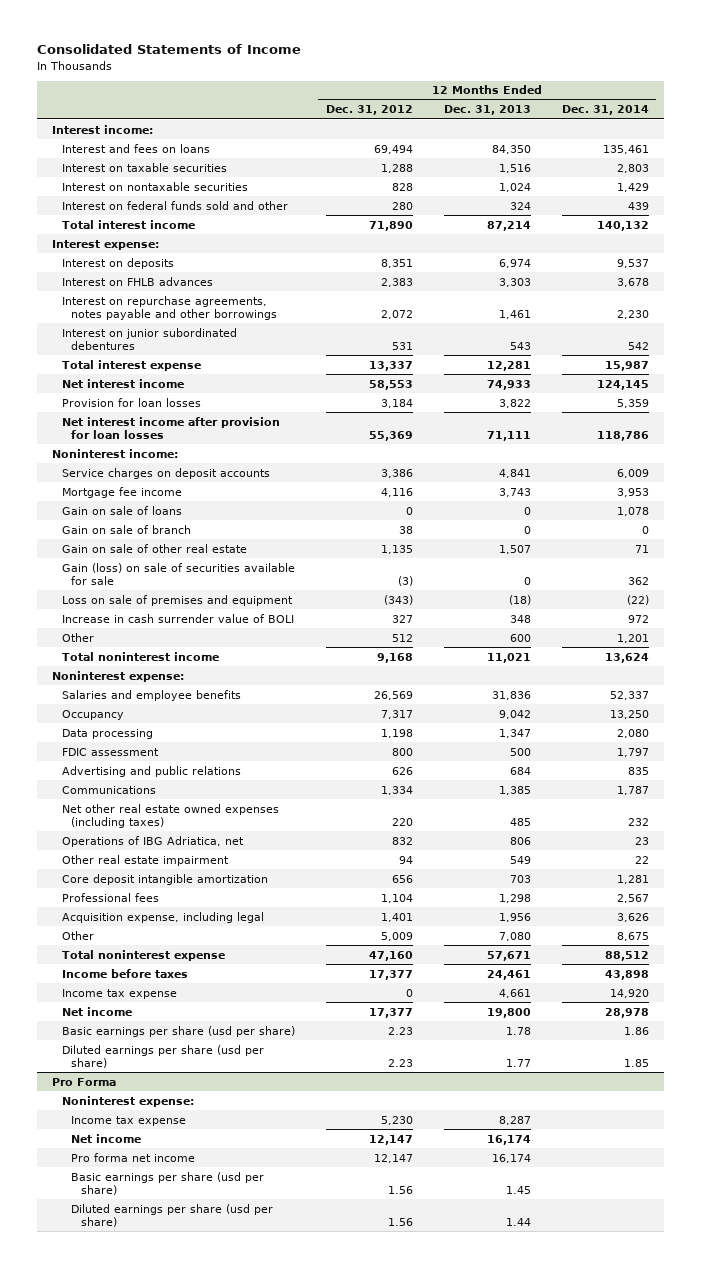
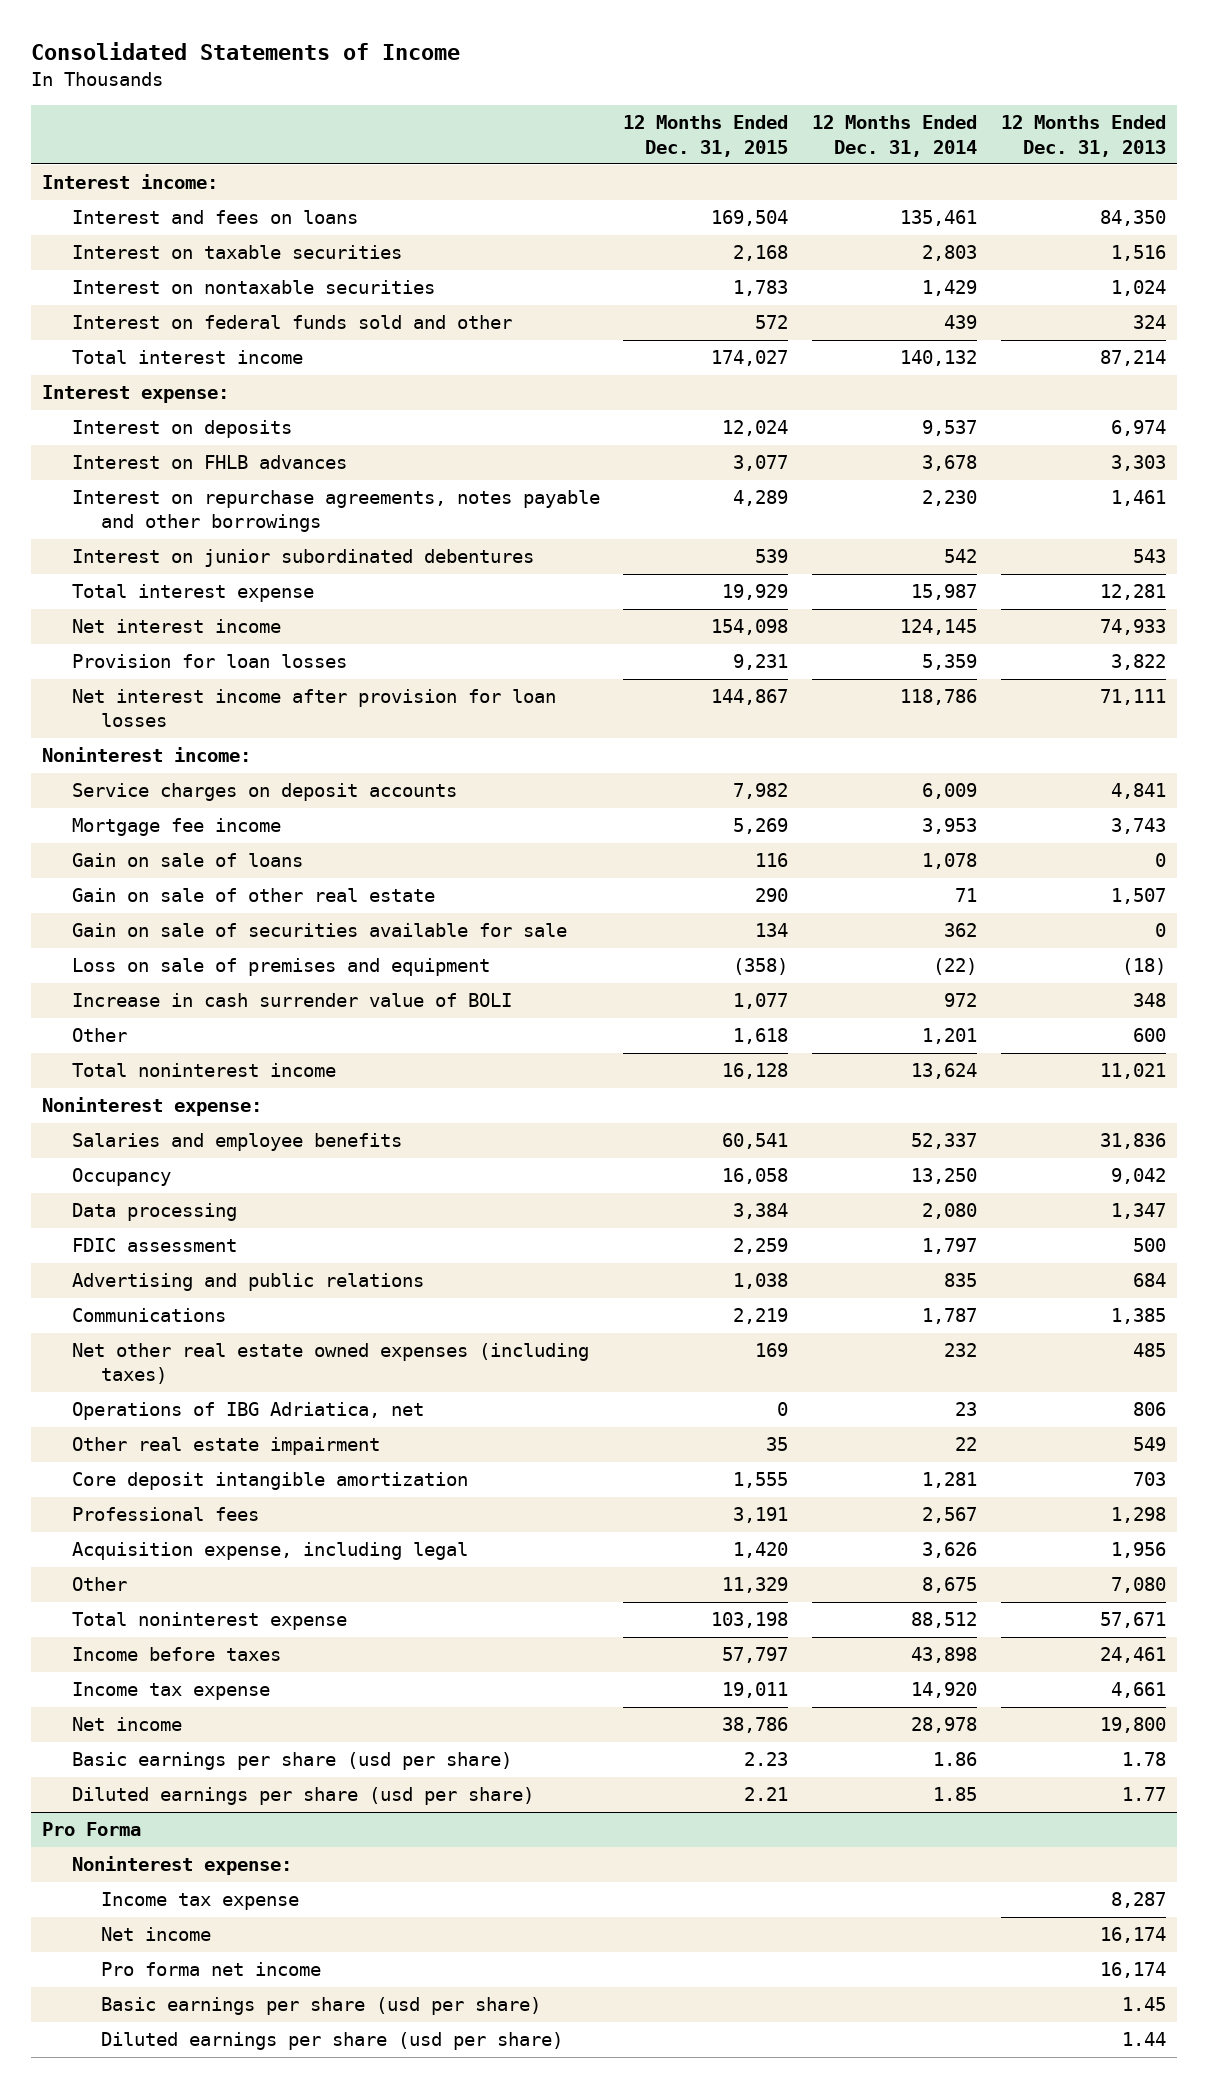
[325,105,413,116] Dec. 31, 2012 -> none
none -> [623,115,789,157] 12 Months Ended Dec. 31, 2015
[61,524,191,534] Gain on sale of branch -> none
[61,562,295,586] Gain (loss) on sale of securities available for sale -> [71,923,567,938] Gain on sale of securities available for sale

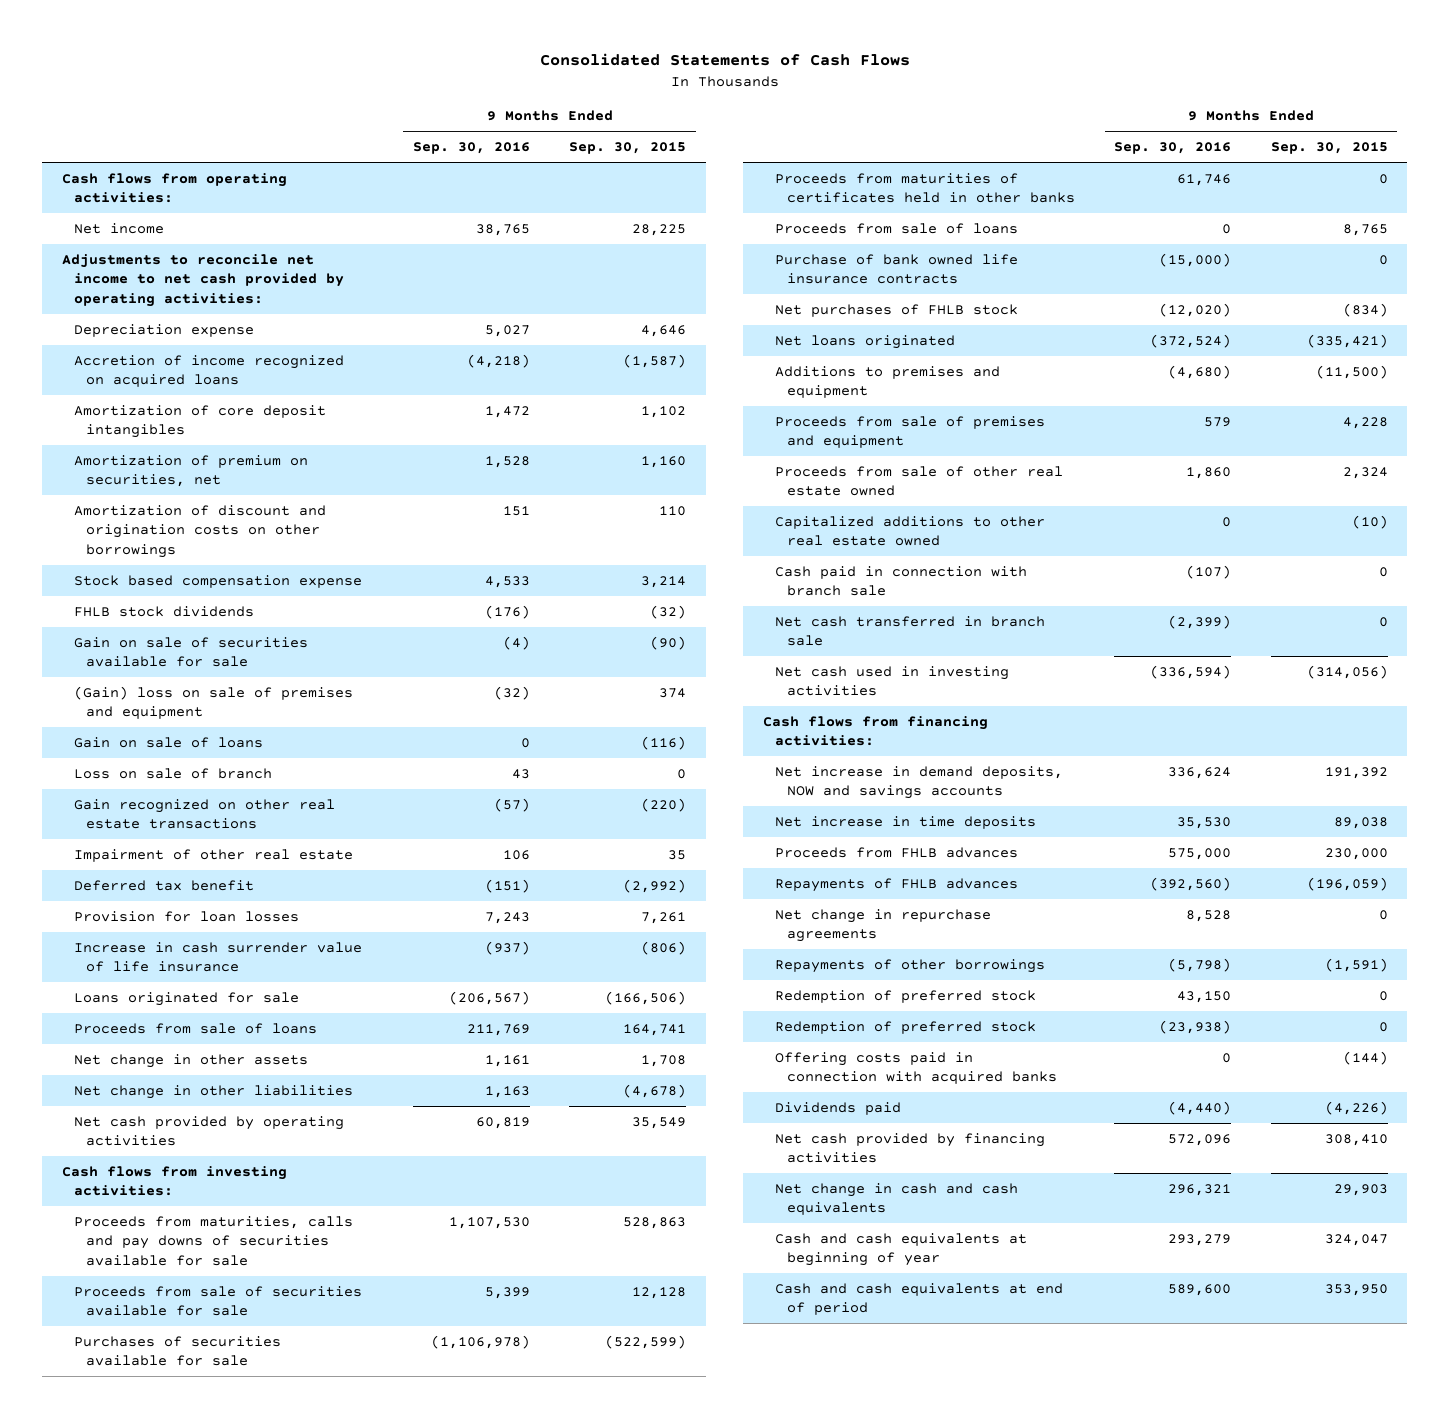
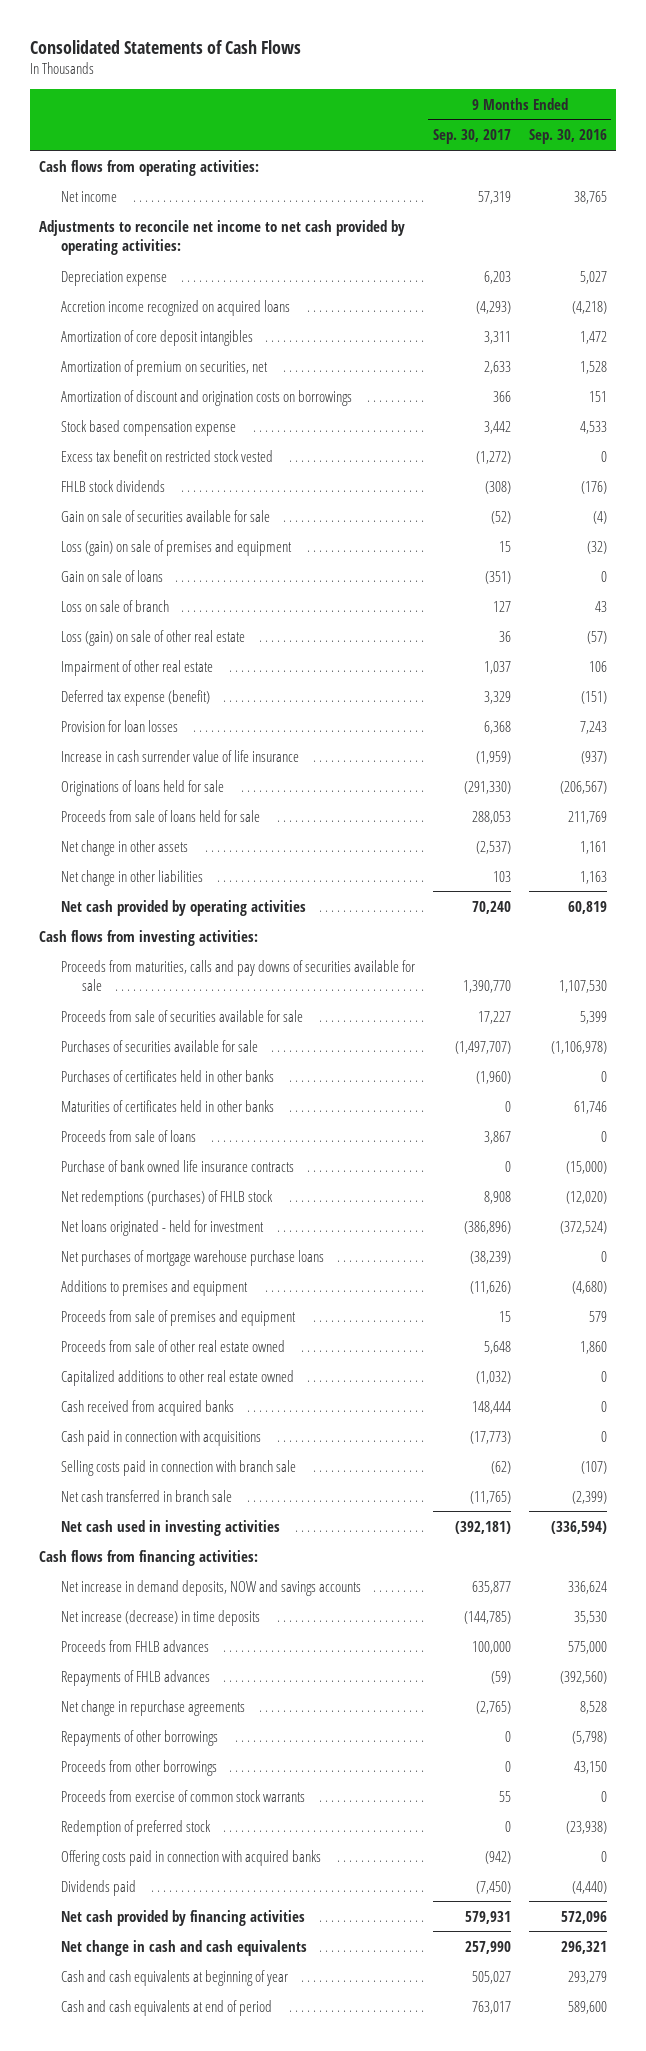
[569,142,687,155] Sep. 30, 2015 -> none
none -> [432,129,511,145] Sep. 30, 2017
[73,354,344,388] Accretion of income recognized on acquired loans -> [60,299,290,316] Accretion income recognized on acquired loans
[73,504,326,558] Amortization of discount and origination costs on other borrowings -> [60,389,352,406] Amortization of discount and origination costs on borrowings
none -> [60,449,273,462] Excess tax benefit on restricted stock vested
[73,685,353,720] (Gain) loss on sale of premises and equipment -> [60,539,292,556] Loss (gain) on sale of premises and equipment
[73,798,335,830] Gain recognized on other real estate transactions -> [60,629,245,646] Loss (gain) on sale of other real estate
[73,879,254,891] Deferred tax benefit -> [60,689,210,706] Deferred tax expense (benefit)
[73,991,299,1006] Loans originated for sale -> [60,779,224,796] Originations of loans held for sale
[73,1022,317,1034] Proceeds from sale of loans -> [60,809,260,822] Proceeds from sale of loans held for sale
none -> [60,1069,274,1082] Purchases of certificates held in other banks
[775,172,1076,204] Proceeds from maturities of certificates held in other banks -> [60,1099,274,1112] Maturities of certificates held in other banks
[775,303,1019,317] Net purchases of FHLB stock -> [60,1189,273,1206] Net redemptions (purchases) of FHLB stock
[775,334,956,349] Net loans originated -> [60,1219,264,1236] Net loans originated - held for investment
none -> [60,1249,324,1266] Net purchases of mortgage warehouse purchase loans
none -> [60,1399,234,1416] Cash received from acquired banks
none -> [60,1429,261,1446] Cash paid in connection with acquisitions
[775,565,1028,597] Cash paid in connection with branch sale -> [60,1459,296,1476] Selling costs paid in connection with branch sale
[775,815,1037,829] Net increase in time deposits -> [60,1609,260,1626] Net increase (decrease) in time deposits
[775,989,1037,1003] Redemption of preferred stock -> [60,1759,217,1776] Proceeds from other borrowings
none -> [60,1789,305,1802] Proceeds from exercise of common stock warrants

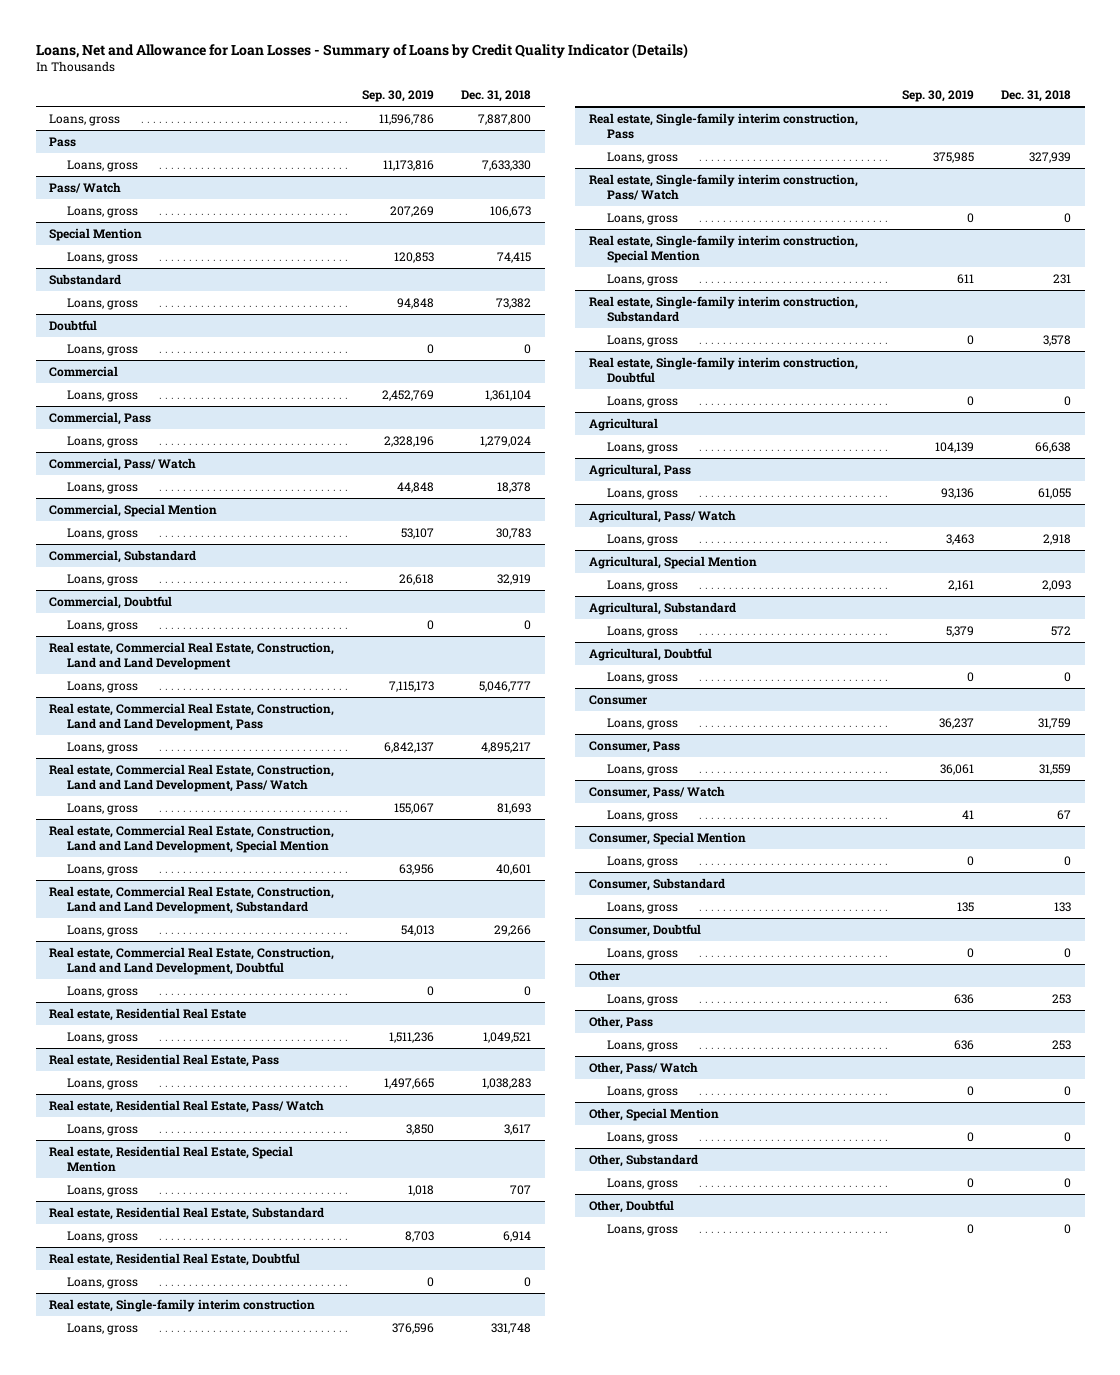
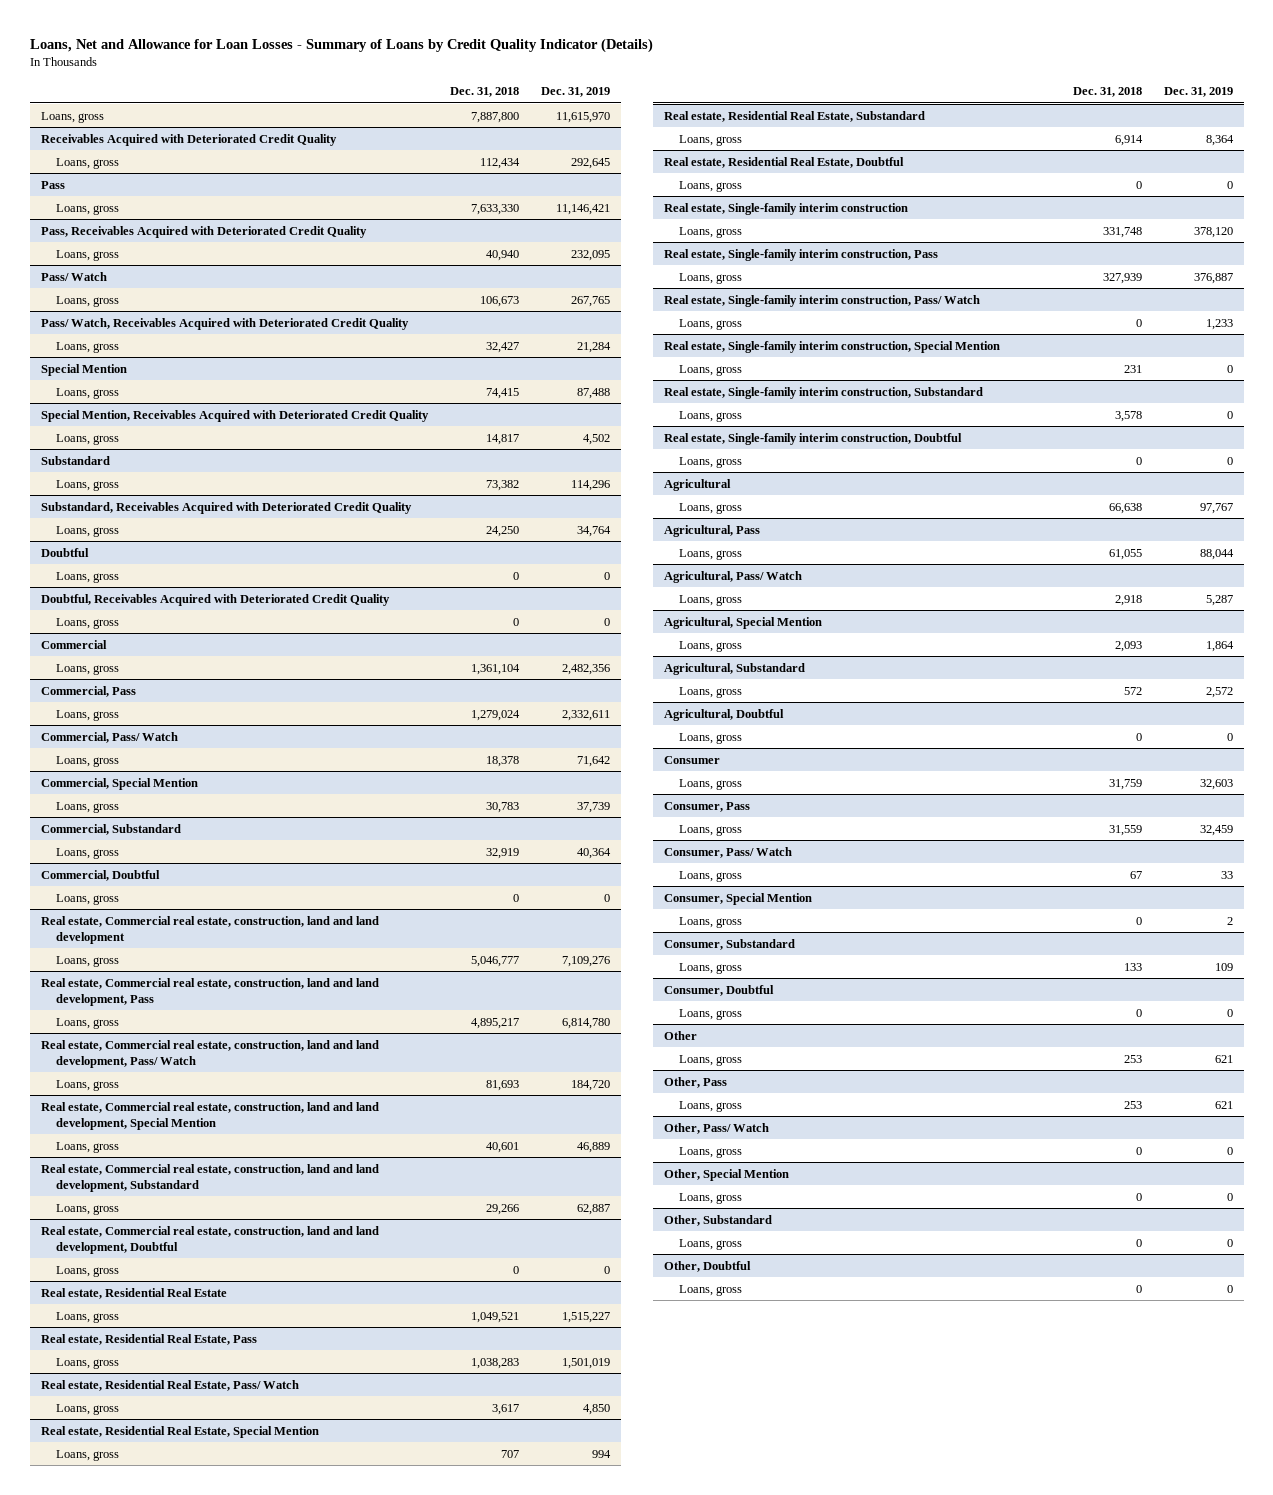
[361,90,434,103] Sep. 30, 2019 -> none
none -> [540,87,610,98] Dec. 31, 2019
none -> [40,133,337,146] Receivables Acquired with Deteriorated Credit Quality
none -> [55,157,119,169] Loans, gross
none -> [40,225,367,238] Pass, Receivables Acquired with Deteriorated Credit Quality
none -> [55,249,119,261] Loans, gross
none -> [40,317,409,330] Pass/ Watch, Receivables Acquired with Deteriorated Credit Quality
none -> [55,341,119,353] Loans, gross
none -> [40,409,429,422] Special Mention, Receivables Acquired with Deteriorated Credit Quality
none -> [55,433,119,445] Loans, gross
none -> [40,501,412,514] Substandard, Receivables Acquired with Deteriorated Credit Quality
none -> [55,525,119,537] Loans, gross
none -> [40,593,390,606] Doubtful, Receivables Acquired with Deteriorated Credit Quality
none -> [55,617,119,629] Loans, gross
[49,641,335,671] Real estate, Commercial Real Estate, Construction, Land and Land Development -> [40,915,379,944] Real estate, Commercial real estate, construction, land and land development
[49,702,335,732] Real estate, Commercial Real Estate, Construction, Land and Land Development, Pass -> [40,977,379,1006] Real estate, Commercial real estate, construction, land and land development, Pass
[49,763,335,793] Real estate, Commercial Real Estate, Construction, Land and Land Development, Pass/ Watch -> [40,1039,379,1068] Real estate, Commercial real estate, construction, land and land development, Pass/ Watch
[49,824,335,854] Real estate, Commercial Real Estate, Construction, Land and Land Development, Special Mention -> [40,1101,379,1130] Real estate, Commercial real estate, construction, land and land development, Special Mention
[49,885,335,915] Real estate, Commercial Real Estate, Construction, Land and Land Development, Substandard -> [40,1163,379,1192] Real estate, Commercial real estate, construction, land and land development, Substandard
[49,946,335,976] Real estate, Commercial Real Estate, Construction, Land and Land Development, Doubtful -> [40,1225,379,1254] Real estate, Commercial real estate, construction, land and land development, Doubtful

